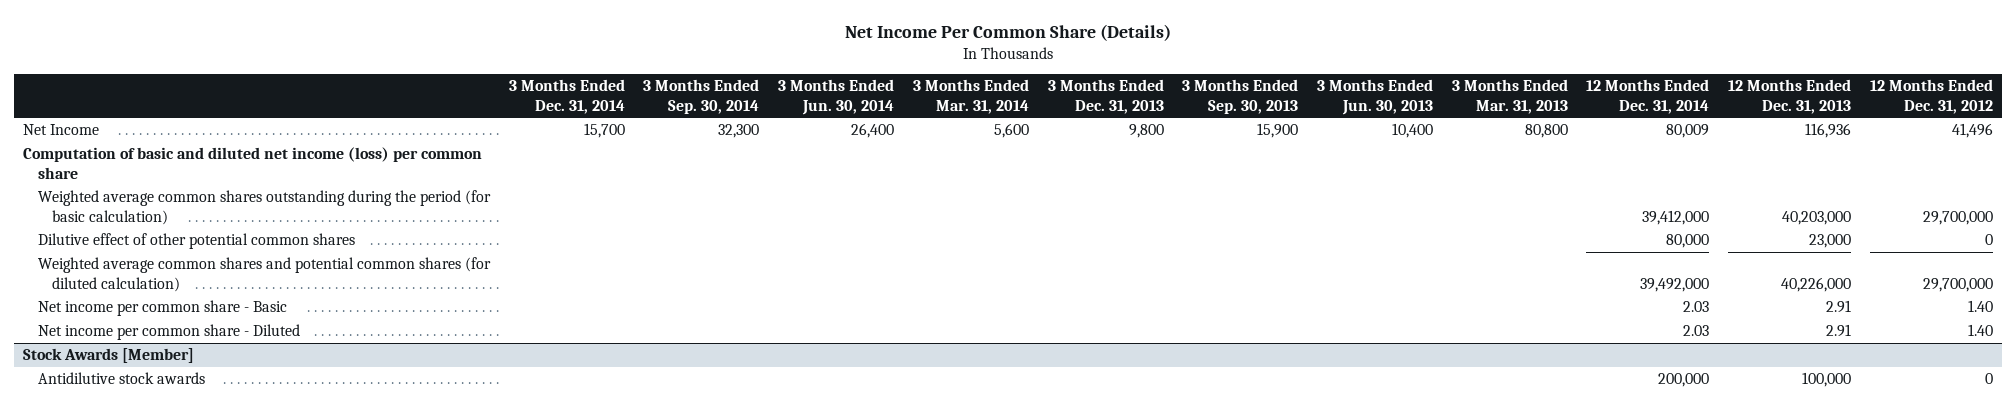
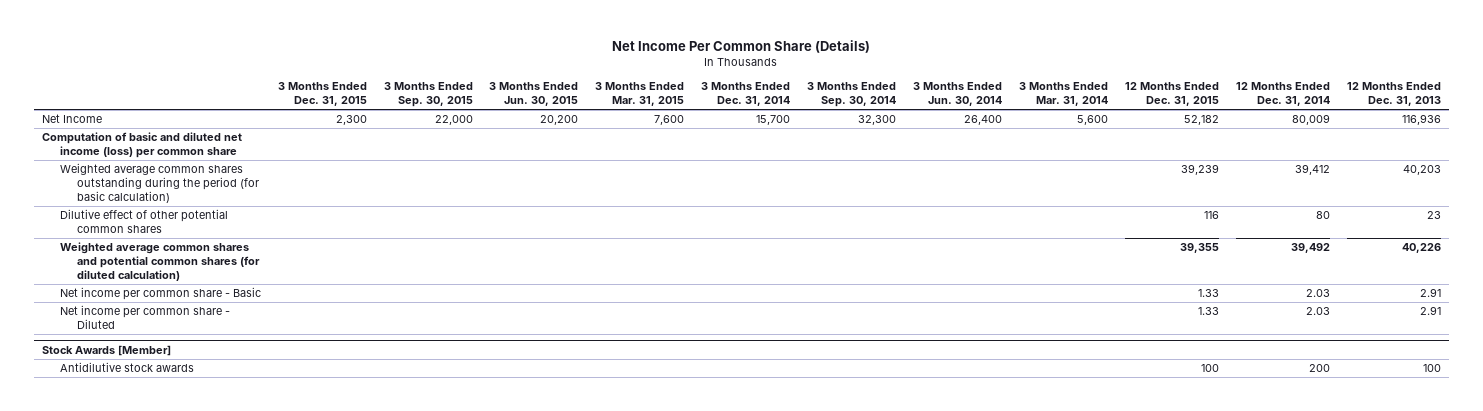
[1047,79,1164,114] 3 Months Ended Dec. 31, 2013 -> none
[1182,79,1299,114] 3 Months Ended Sep. 30, 2013 -> none
[1317,79,1434,115] 3 Months Ended Jun. 30, 2013 -> none
[1451,79,1568,114] 3 Months Ended Mar. 31, 2013 -> none
[1869,79,1993,114] 12 Months Ended Dec. 31, 2012 -> none
none -> [277,82,367,107] 3 Months Ended Dec. 31, 2015
none -> [383,82,473,108] 3 Months Ended Sep. 30, 2015
none -> [489,82,579,107] 3 Months Ended Jun. 30, 2015
none -> [595,82,685,107] 3 Months Ended Mar. 31, 2015
none -> [1124,82,1219,107] 12 Months Ended Dec. 31, 2015
[1642,209,1710,225] 39,412,000 -> [1294,164,1330,176] 39,412
[1782,210,1852,225] 40,203,000 -> [1402,165,1441,176] 40,203
[1666,234,1710,249] 80,000 -> [1315,211,1330,220] 80
[1809,234,1852,249] 23,000 -> [1426,211,1441,220] 23
[1640,277,1710,292] 39,492,000 -> [1290,243,1330,254] 39,492
[1781,276,1852,292] 40,226,000 -> [1401,243,1441,254] 40,226
[1658,373,1710,388] 200,000 -> [1308,364,1330,373] 200
[1802,372,1852,388] 100,000 -> [1422,364,1441,373] 100

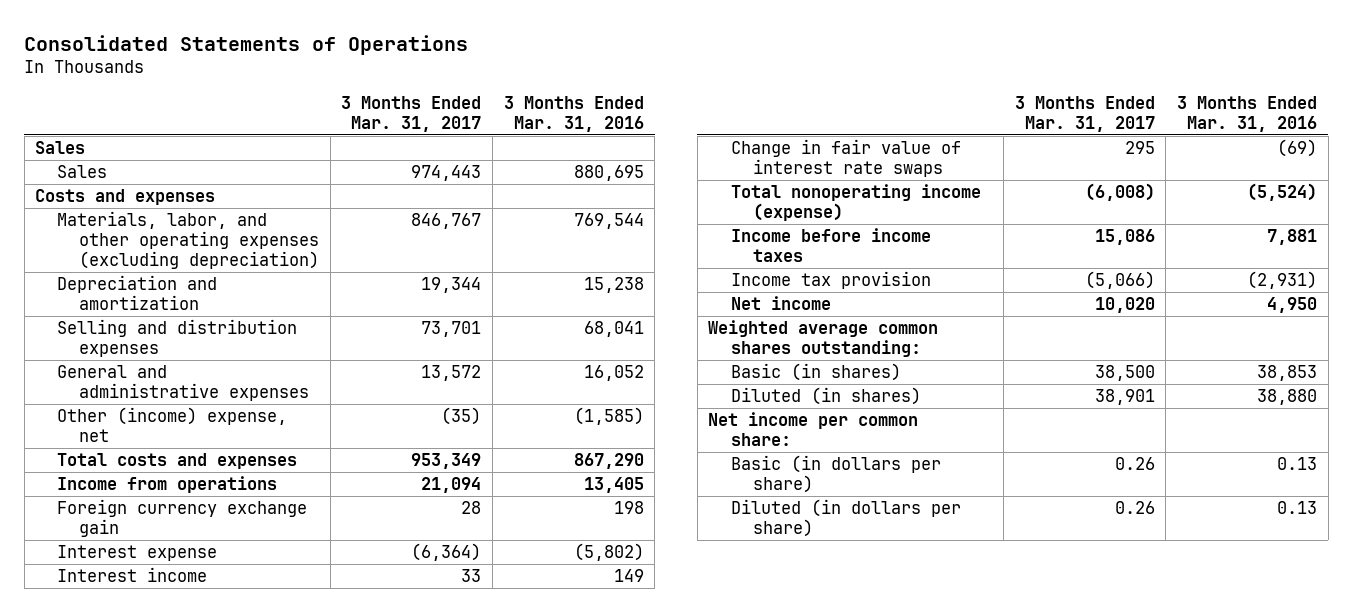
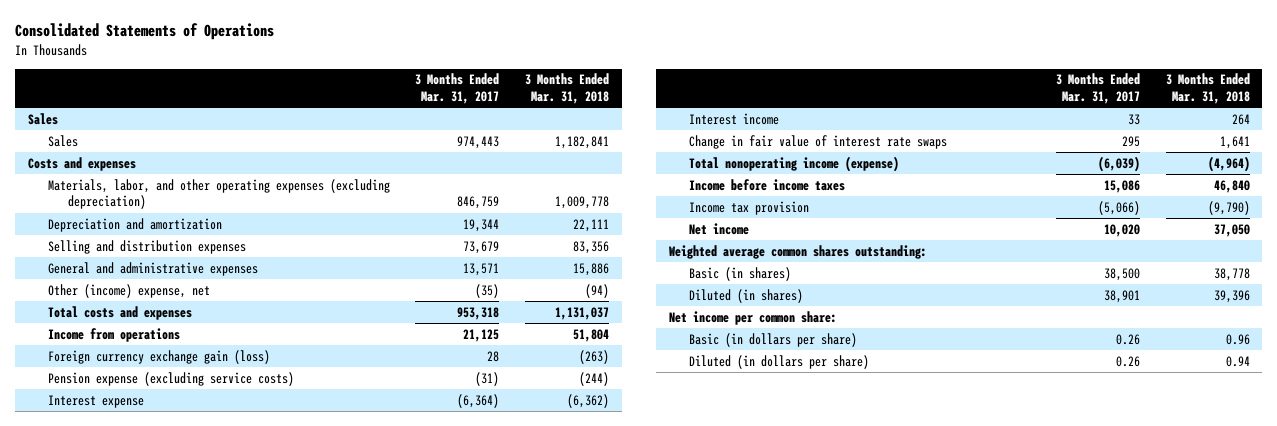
[503,95,644,132] 3 Months Ended Mar. 31, 2016 -> none
none -> [524,73,609,104] 3 Months Ended Mar. 31, 2018
[411,213,482,230] 846,767 -> [457,196,500,210] 846,759
[421,321,482,338] 73,701 -> [463,240,500,254] 73,679
[421,365,482,382] 13,572 -> [463,262,500,276] 13,571
[411,453,482,470] 953,349 -> [457,306,500,320] 953,318
[421,477,482,494] 21,094 -> [463,328,500,342] 21,125
[57,499,308,538] Foreign currency exchange gain -> [47,349,270,364] Foreign currency exchange gain (loss)
none -> [47,371,294,386] Pension expense (excluding service costs)
[1084,183,1155,202] (6,008) -> [1098,155,1141,172] (6,039)

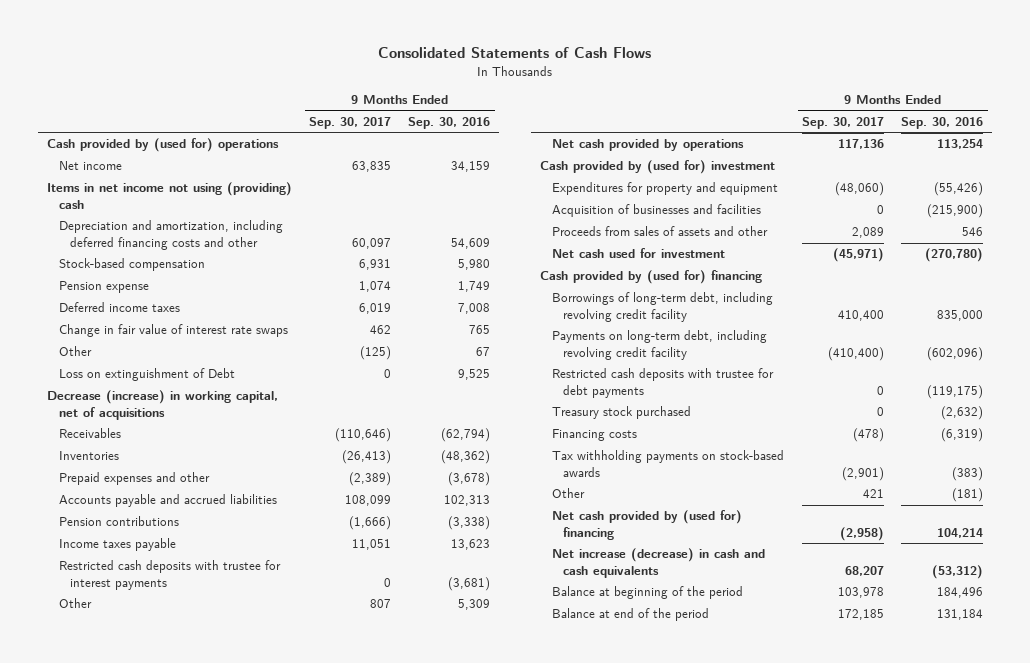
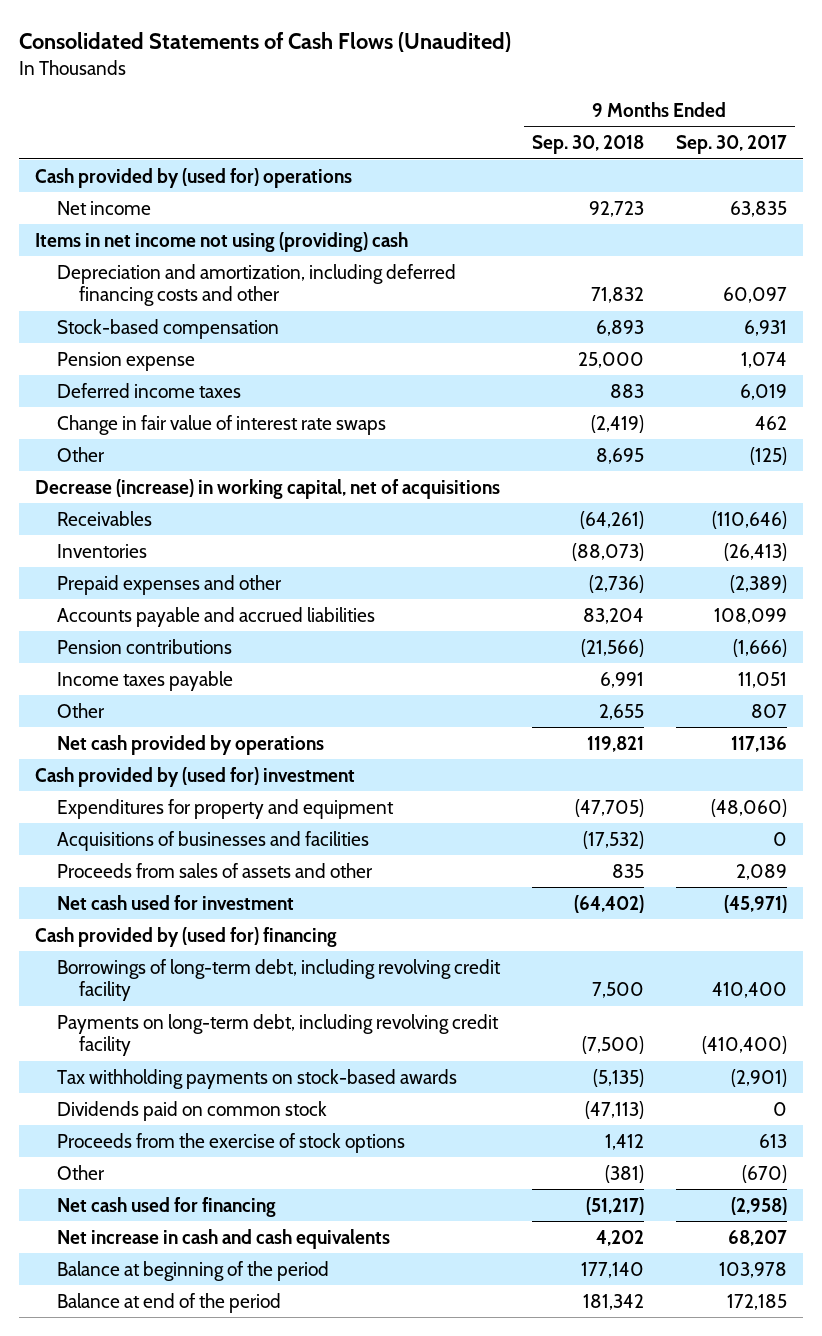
[378,47,652,59] Consolidated Statements of Cash Flows -> [19,32,512,53] Consolidated Statements of Cash Flows (Unaudited)
[408,116,491,129] Sep. 30, 2016 -> none
none -> [531,135,644,155] Sep. 30, 2018
[58,368,235,382] Loss on extinguishment of Debt -> none
[58,560,281,590] Restricted cash deposits with trustee for interest payments -> none
[551,204,761,218] Acquisition of businesses and facilities -> [56,830,369,851] Acquisitions of businesses and facilities
[551,368,774,398] Restricted cash deposits with trustee for debt payments -> none
[551,406,691,420] Treasury stock purchased -> none
[551,429,637,442] Financing costs -> none
none -> [56,1100,327,1121] Dividends paid on common stock
none -> [56,1132,405,1153] Proceeds from the exercise of stock options
[863,489,885,499] 421 -> [741,1164,787,1183] (670)
[551,510,742,540] Net cash provided by (used for) financing -> [56,1196,276,1217] Net cash used for financing
[551,548,765,578] Net increase (decrease) in cash and cash equivalents -> [56,1228,390,1249] Net increase in cash and cash equivalents

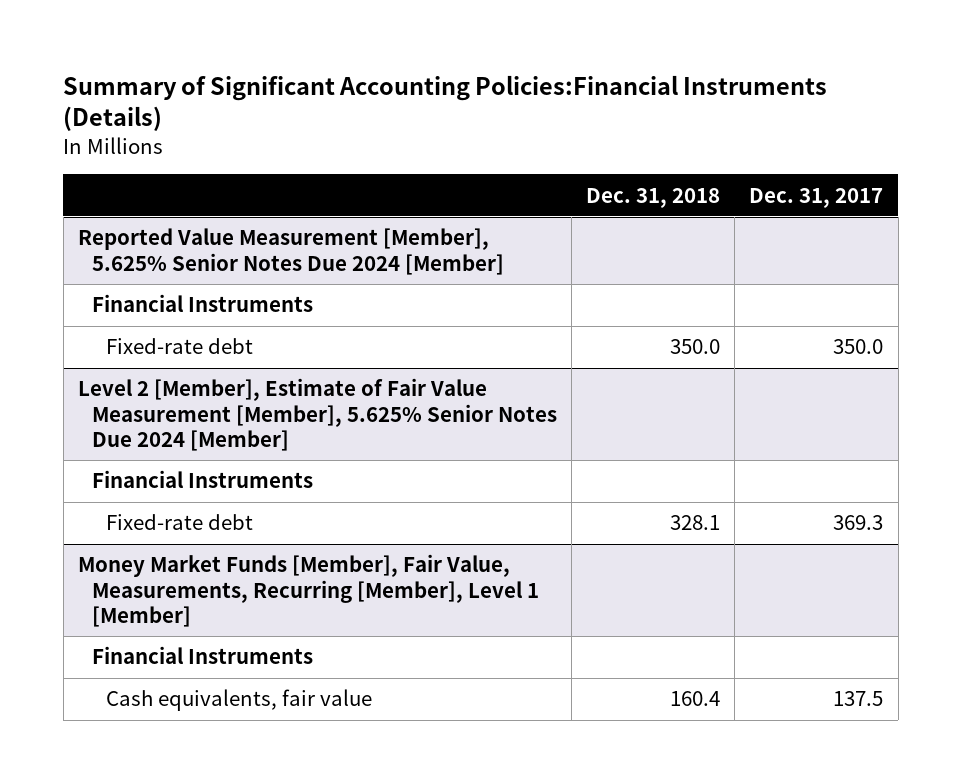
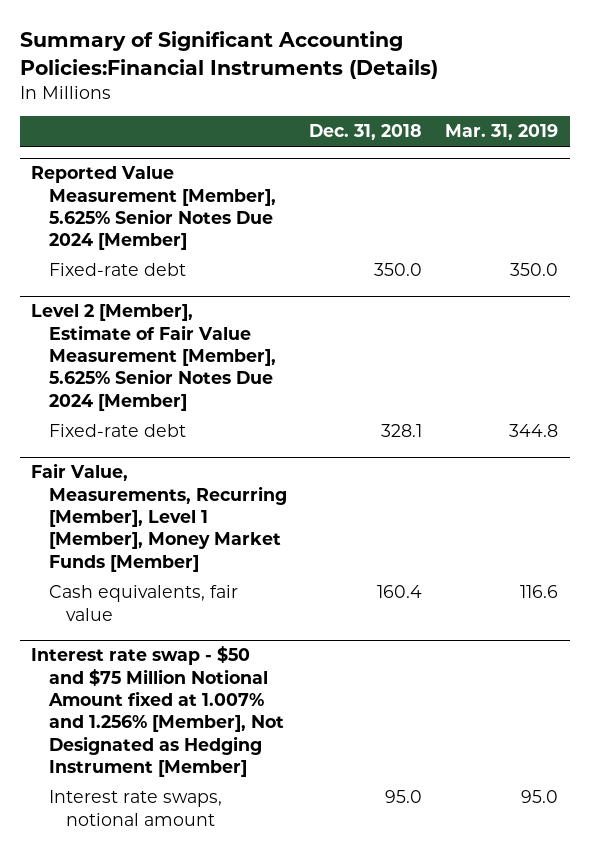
[749,187,884,208] Dec. 31, 2017 -> none
none -> [445,124,559,141] Mar. 31, 2019
[92,294,314,313] Financial Instruments -> none
[92,470,314,489] Financial Instruments -> none
[92,646,314,665] Financial Instruments -> none
[77,554,540,628] Money Market Funds [Member], Fair Value, Measurements, Recurring [Member], Level 1 [Member] -> [31,463,287,572] Fair Value, Measurements, Recurring [Member], Level 1 [Member], Money Market Funds [Member]
none -> [31,646,284,778] Interest rate swap - $50 and $75 Million Notional Amount fixed at 1.007% and 1.256% [Member], Not Designated as Hedging Instrument [Member]
none -> [48,790,222,826] Interest rate swaps, notional amount

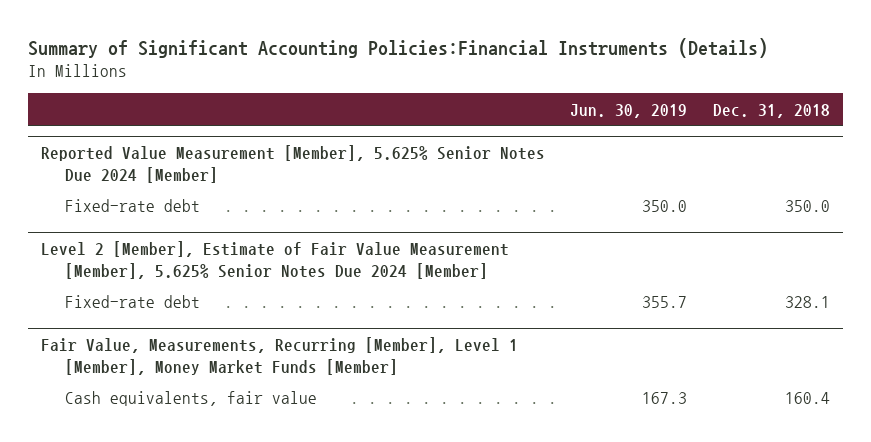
[445,124,559,141] Mar. 31, 2019 -> none
none -> [570,103,688,118] Jun. 30, 2019
[31,646,284,778] Interest rate swap - $50 and $75 Million Notional Amount fixed at 1.007% and 1.256% [Member], Not Designated as Hedging Instrument [Member] -> none
[48,790,222,826] Interest rate swaps, notional amount -> none

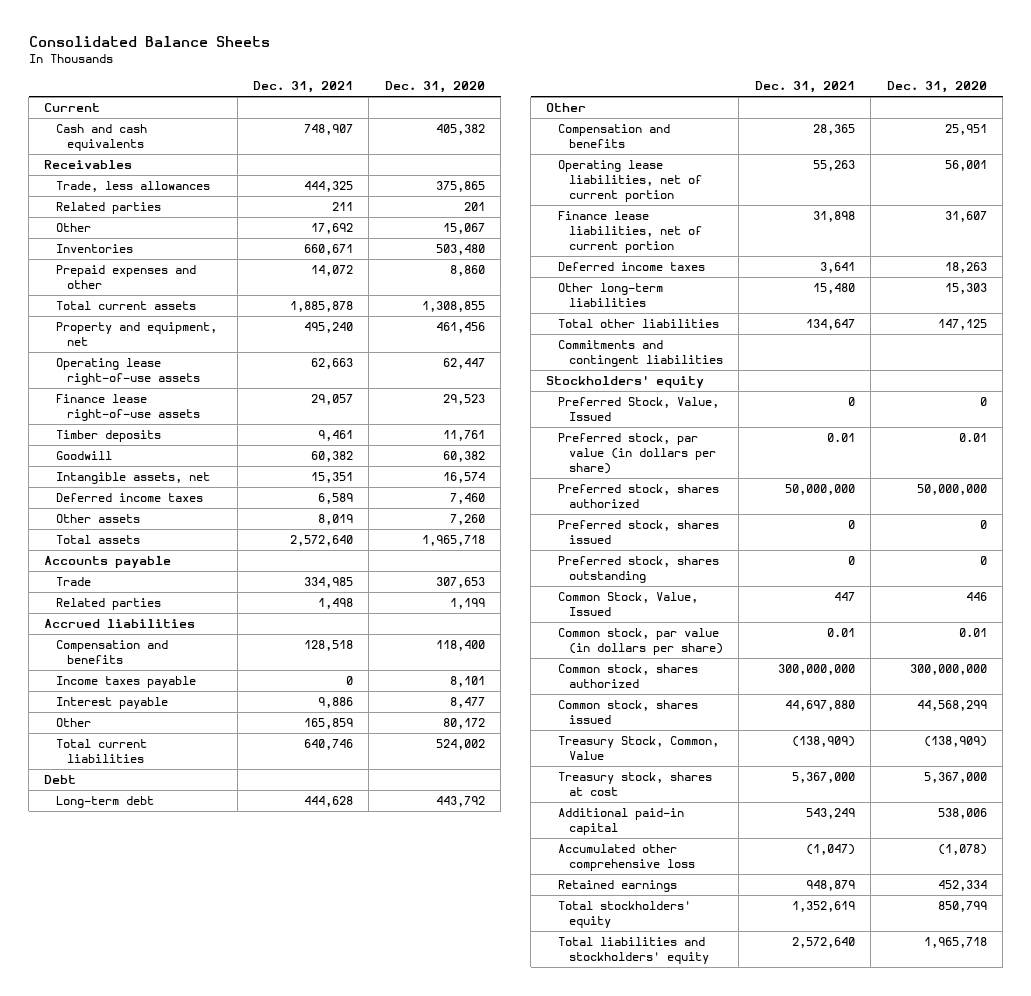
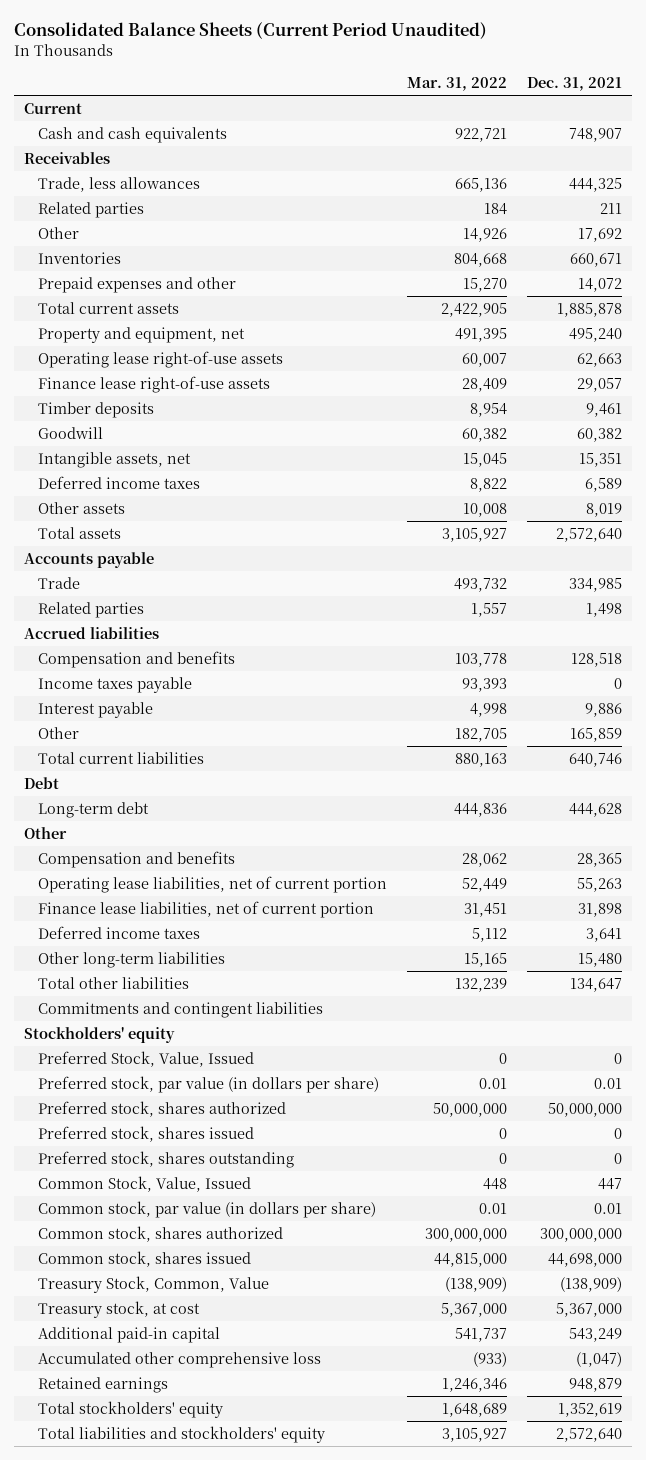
[28,36,270,48] Consolidated Balance Sheets -> [14,22,488,40] Consolidated Balance Sheets (Current Period Unaudited)
[384,81,485,94] Dec. 31, 2020 -> none
none -> [406,76,507,91] Mar. 31, 2022
[784,700,855,712] 44,697,880 -> [547,1252,622,1267] 44,698,000
[557,772,712,797] Treasury stock, shares at cost -> [37,1300,200,1318] Treasury stock, at cost

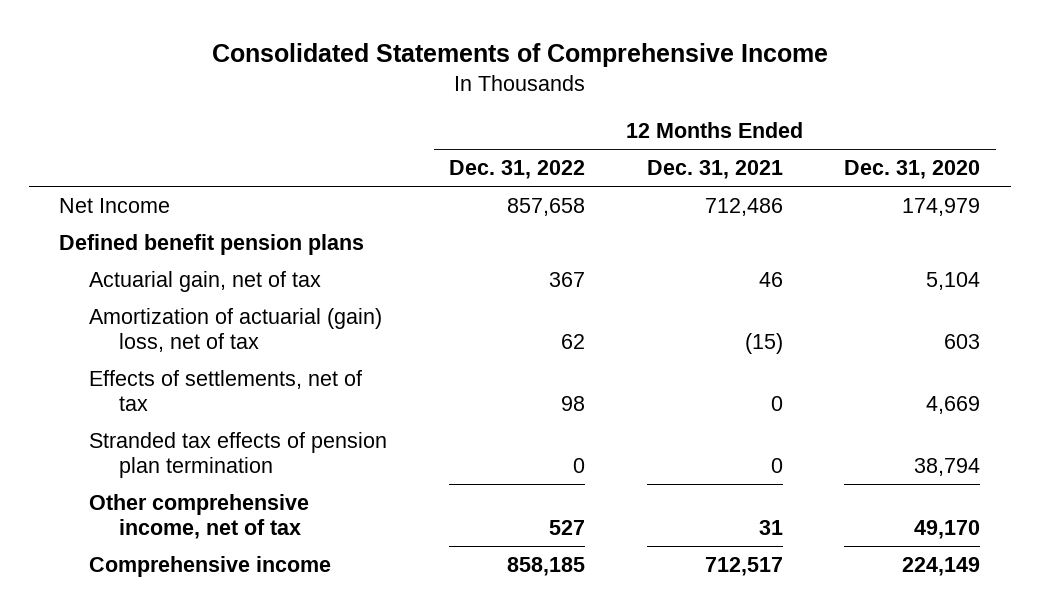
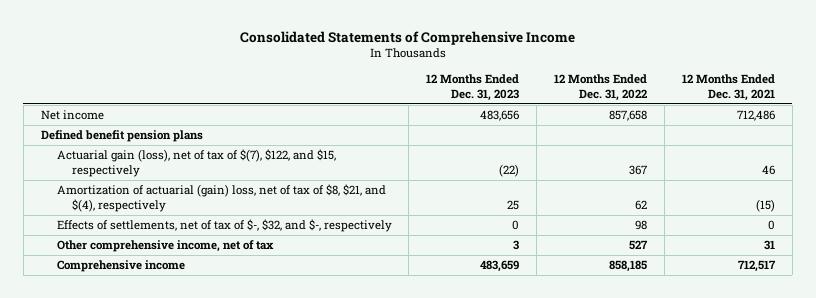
[844,160,981,180] Dec. 31, 2020 -> none
none -> [426,74,520,101] 12 Months Ended Dec. 31, 2023
[59,197,171,213] Net Income -> [40,110,104,121] Net income
[89,431,388,478] Stranded tax effects of pension plan termination -> none
[89,270,322,292] Actuarial gain, net of tax -> [56,149,336,177] Actuarial gain (loss), net of tax of $(7), $122, and $15, respectively
[89,307,383,352] Amortization of actuarial (gain) loss, net of tax -> [56,184,386,212] Amortization of actuarial (gain) loss, net of tax of $8, $21, and $(4), respectively
[89,369,363,411] Effects of settlements, net of tax -> [56,219,392,233] Effects of settlements, net of tax of $-, $32, and $-, respectively

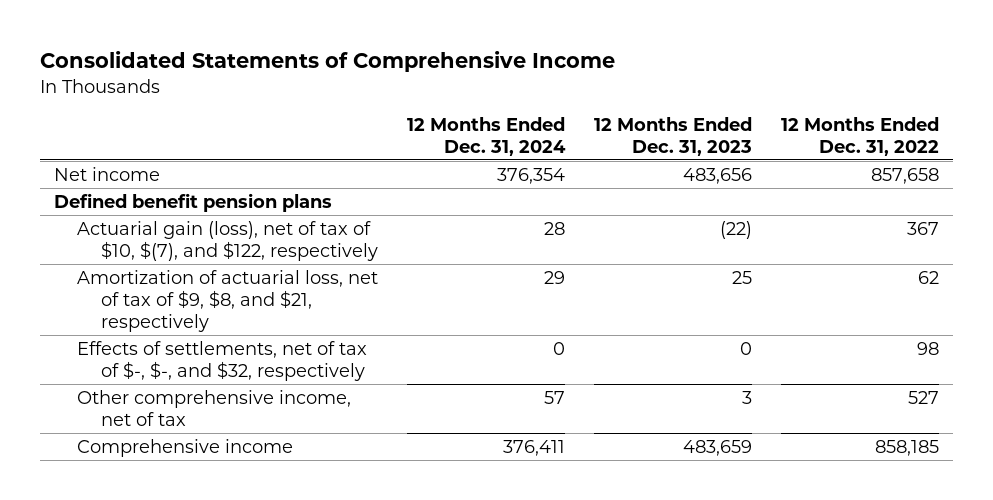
[681,74,775,101] 12 Months Ended Dec. 31, 2021 -> none
none -> [407,116,567,156] 12 Months Ended Dec. 31, 2024
[56,149,336,177] Actuarial gain (loss), net of tax of $(7), $122, and $15, respectively -> [77,221,379,261] Actuarial gain (loss), net of tax of $10, $(7), and $122, respectively
[56,184,386,212] Amortization of actuarial (gain) loss, net of tax of $8, $21, and $(4), respectively -> [77,270,379,332] Amortization of actuarial loss, net of tax of $9, $8, and $21, respectively
[56,219,392,233] Effects of settlements, net of tax of $-, $32, and $-, respectively -> [77,341,368,381] Effects of settlements, net of tax of $-, $-, and $32, respectively

